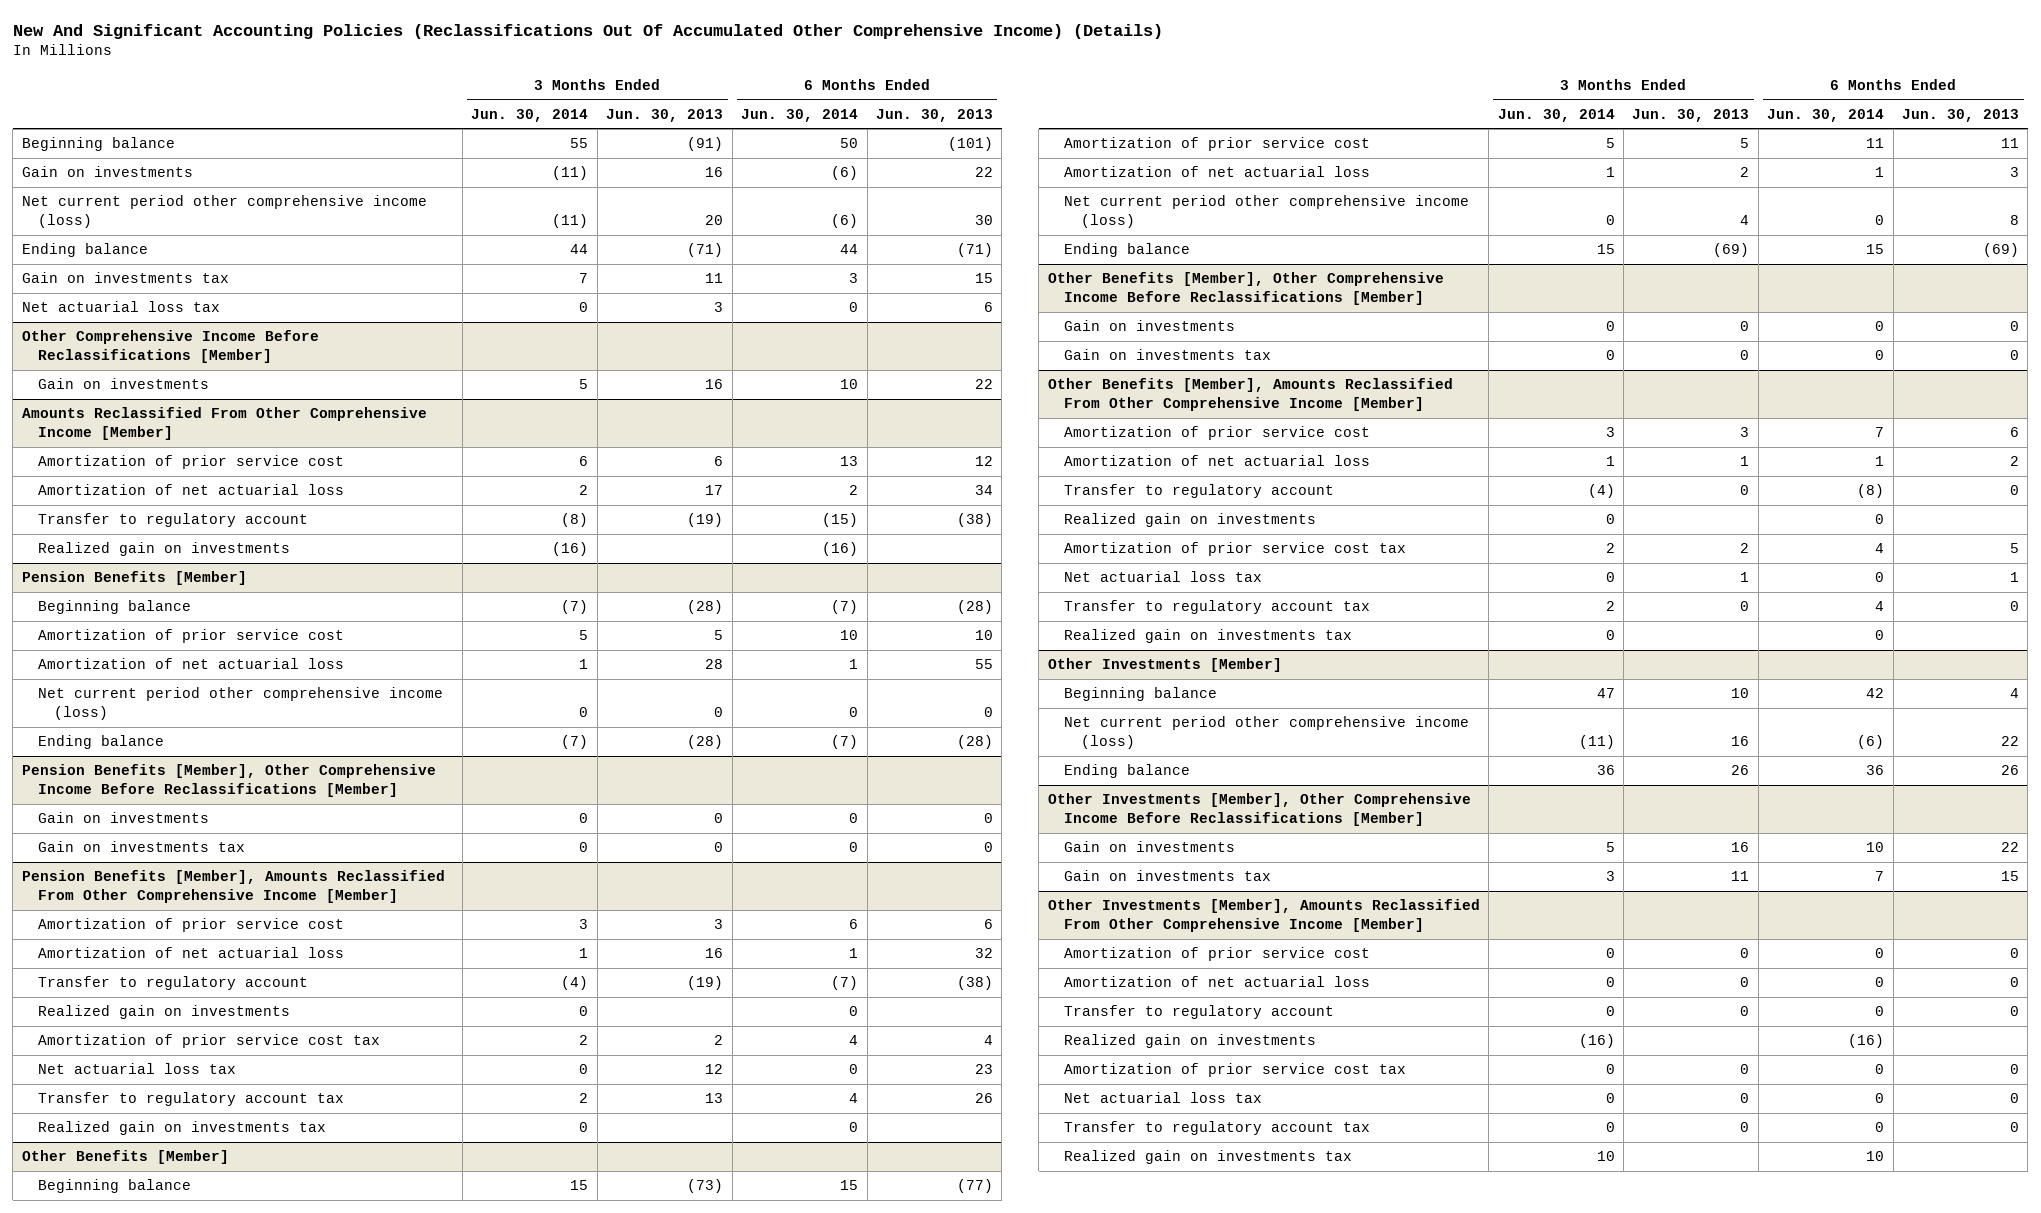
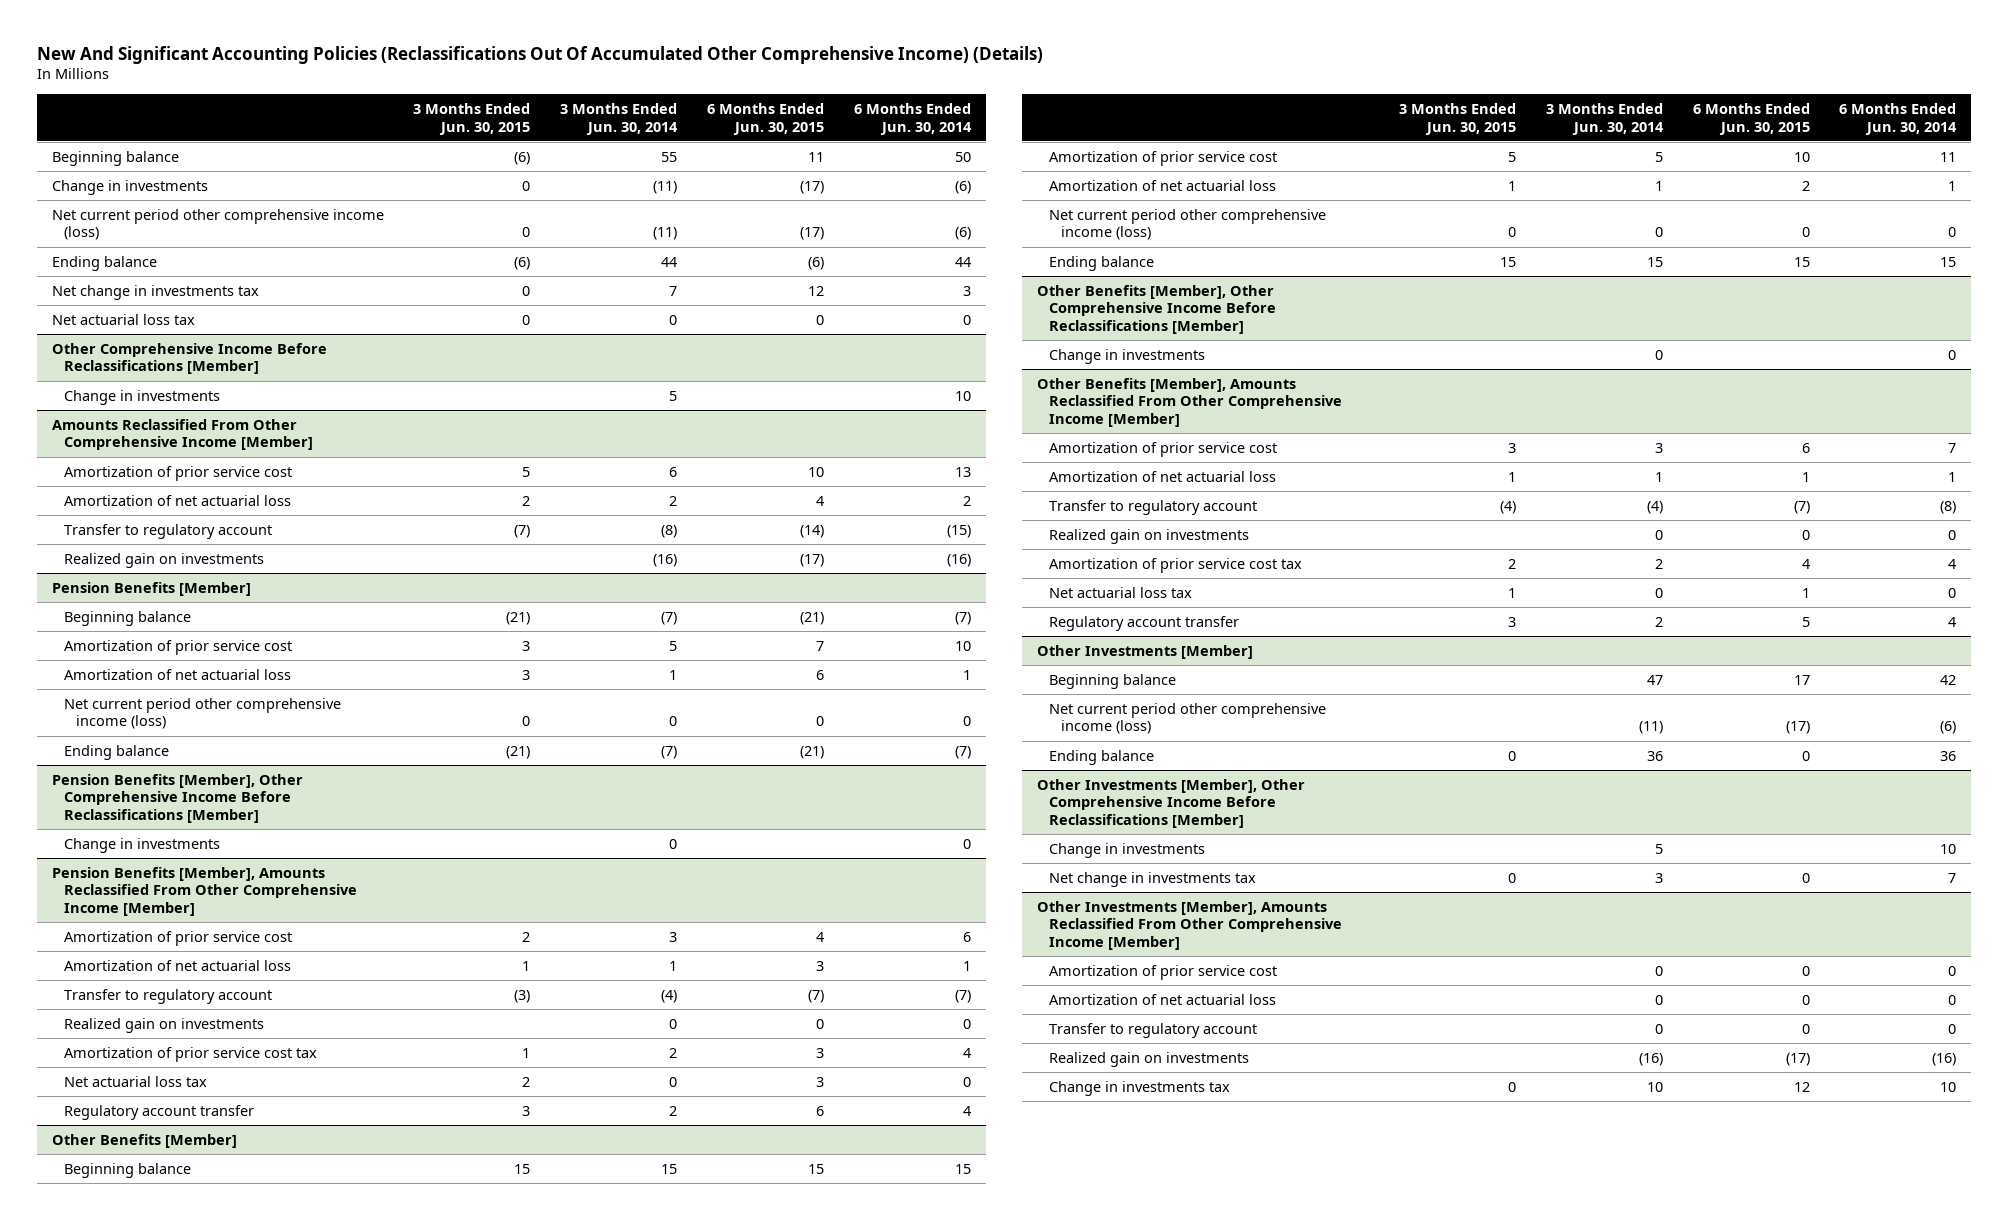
[606,108,724,122] Jun. 30, 2013 -> none
[876,108,994,122] Jun. 30, 2013 -> none
none -> [413,103,531,135] 3 Months Ended Jun. 30, 2015
none -> [706,103,824,135] 6 Months Ended Jun. 30, 2015
[21,166,193,178] Gain on investments -> [51,179,208,195] Change in investments
[21,272,229,284] Gain on investments tax -> [51,284,259,300] Net change in investments tax
[38,378,210,390] Gain on investments -> [63,389,220,405] Change in investments
[38,841,246,853] Gain on investments tax -> none
[38,812,210,824] Gain on investments -> [63,837,220,853] Change in investments
[38,1121,327,1136] Realized gain on investments tax -> none
[38,1092,345,1107] Transfer to regulatory account tax -> [63,1104,254,1120] Regulatory account transfer
[1064,349,1272,361] Gain on investments tax -> none
[1064,320,1236,332] Gain on investments -> [1049,348,1206,364] Change in investments
[1064,629,1353,644] Realized gain on investments tax -> none
[1064,600,1371,615] Transfer to regulatory account tax -> [1049,615,1240,631] Regulatory account transfer
[1064,841,1236,853] Gain on investments -> [1049,842,1206,858] Change in investments
[1064,870,1272,882] Gain on investments tax -> [1049,871,1257,887] Net change in investments tax
[1064,1063,1407,1078] Amortization of prior service cost tax -> none
[1064,1092,1263,1104] Net actuarial loss tax -> none
[1064,1121,1371,1136] Transfer to regulatory account tax -> none
[1064,1150,1353,1165] Realized gain on investments tax -> [1049,1080,1231,1096] Change in investments tax

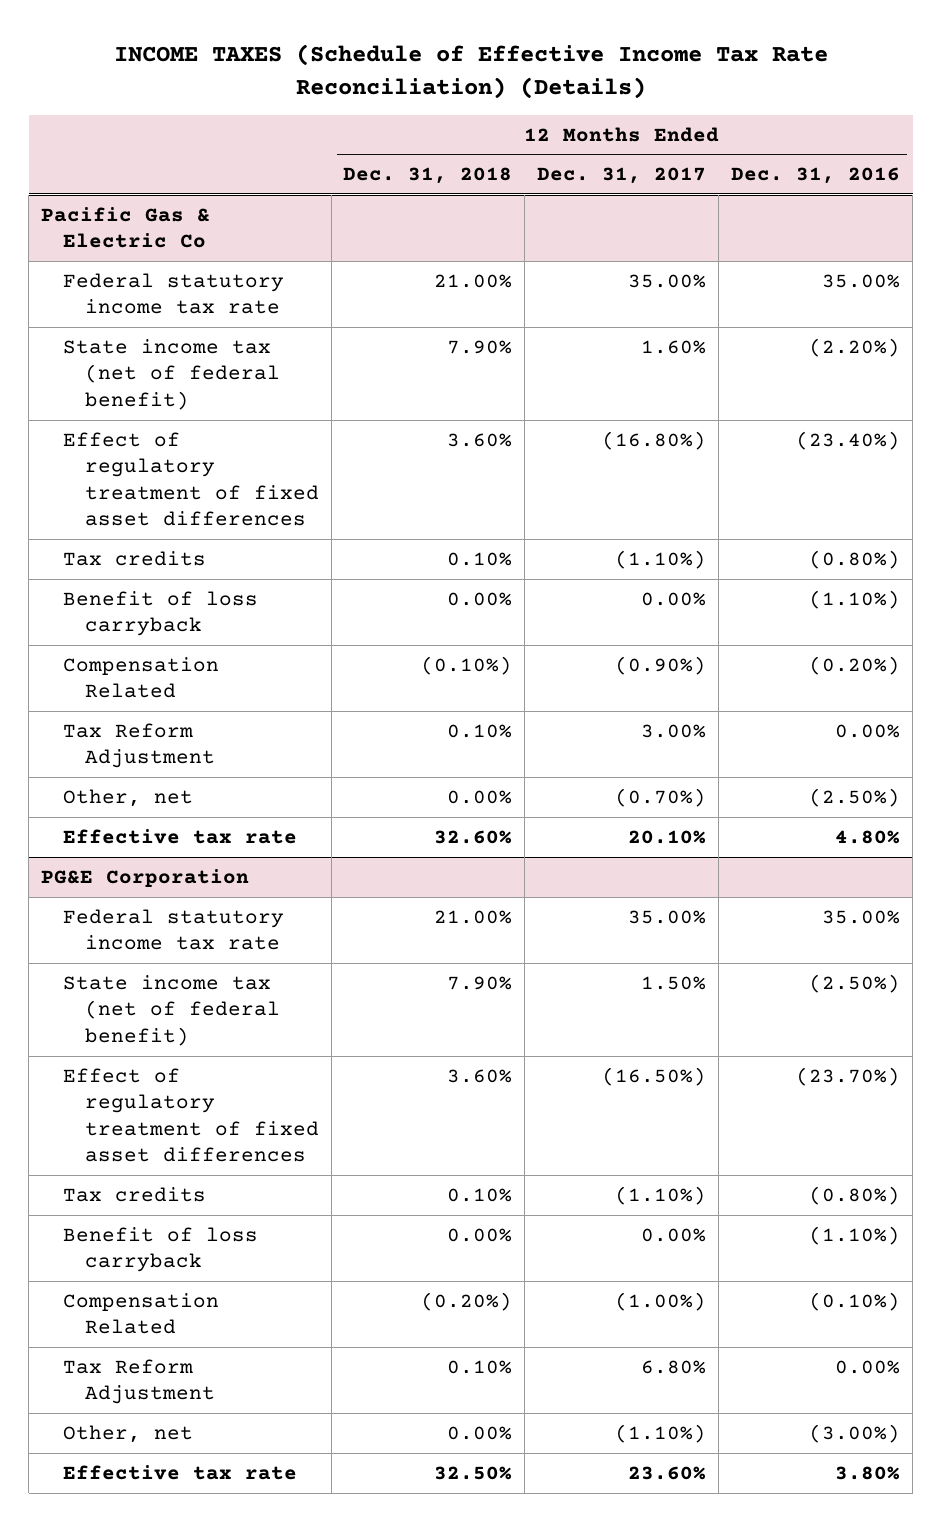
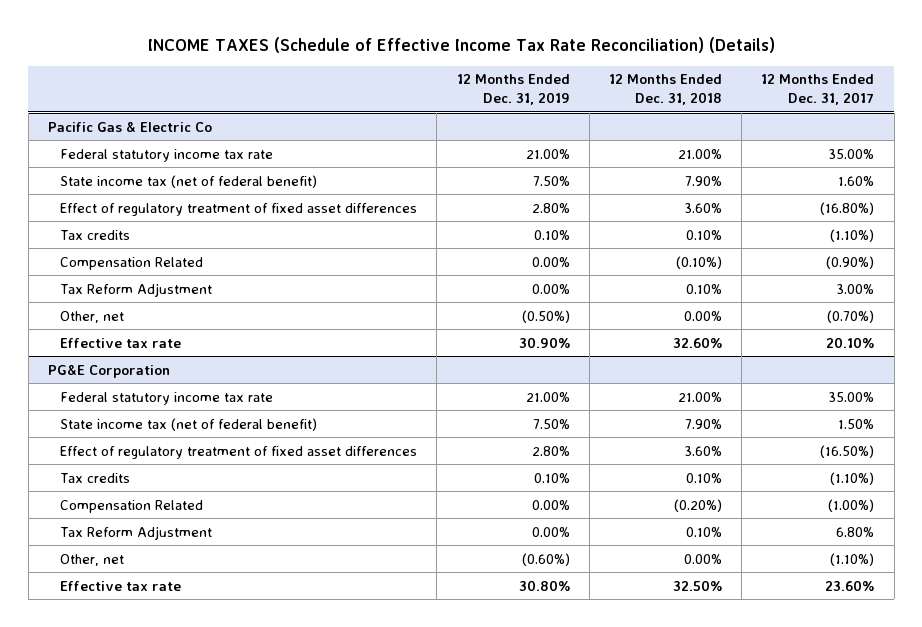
[731,167,901,185] Dec. 31, 2016 -> none
none -> [456,74,570,105] 12 Months Ended Dec. 31, 2019
[62,590,258,637] Benefit of loss carryback -> none
[62,1226,258,1273] Benefit of loss carryback -> none

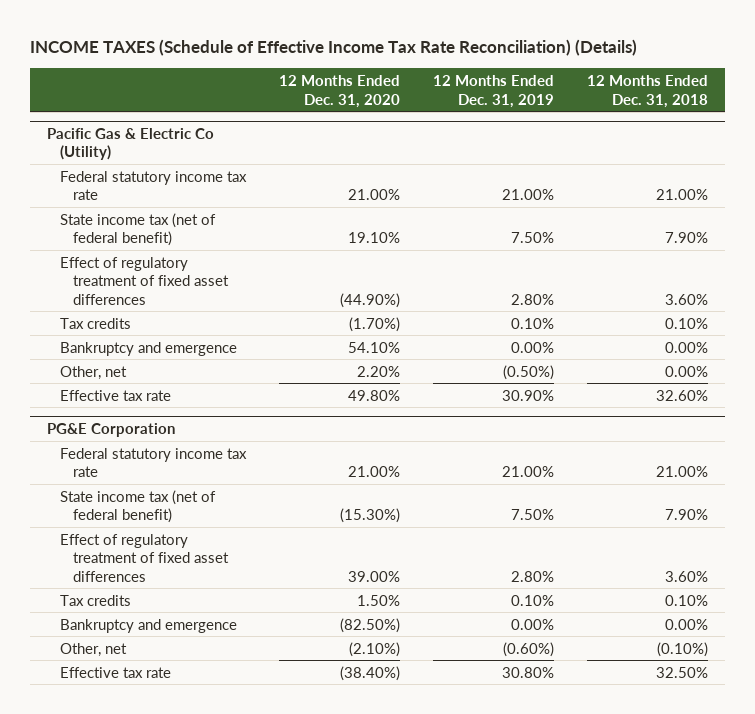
[761,74,875,105] 12 Months Ended Dec. 31, 2017 -> none
none -> [279,74,401,108] 12 Months Ended Dec. 31, 2020
[47,120,212,132] Pacific Gas & Electric Co -> [46,127,214,161] Pacific Gas & Electric Co (Utility)
[60,256,204,270] Compensation Related -> none
[60,282,213,297] Tax Reform Adjustment -> none
none -> [60,341,238,356] Bankruptcy and emergence
[60,499,204,513] Compensation Related -> none
[60,525,213,540] Tax Reform Adjustment -> none
none -> [60,618,238,633] Bankruptcy and emergence
[684,553,723,564] 0.00% -> [657,641,709,657] (0.10%)

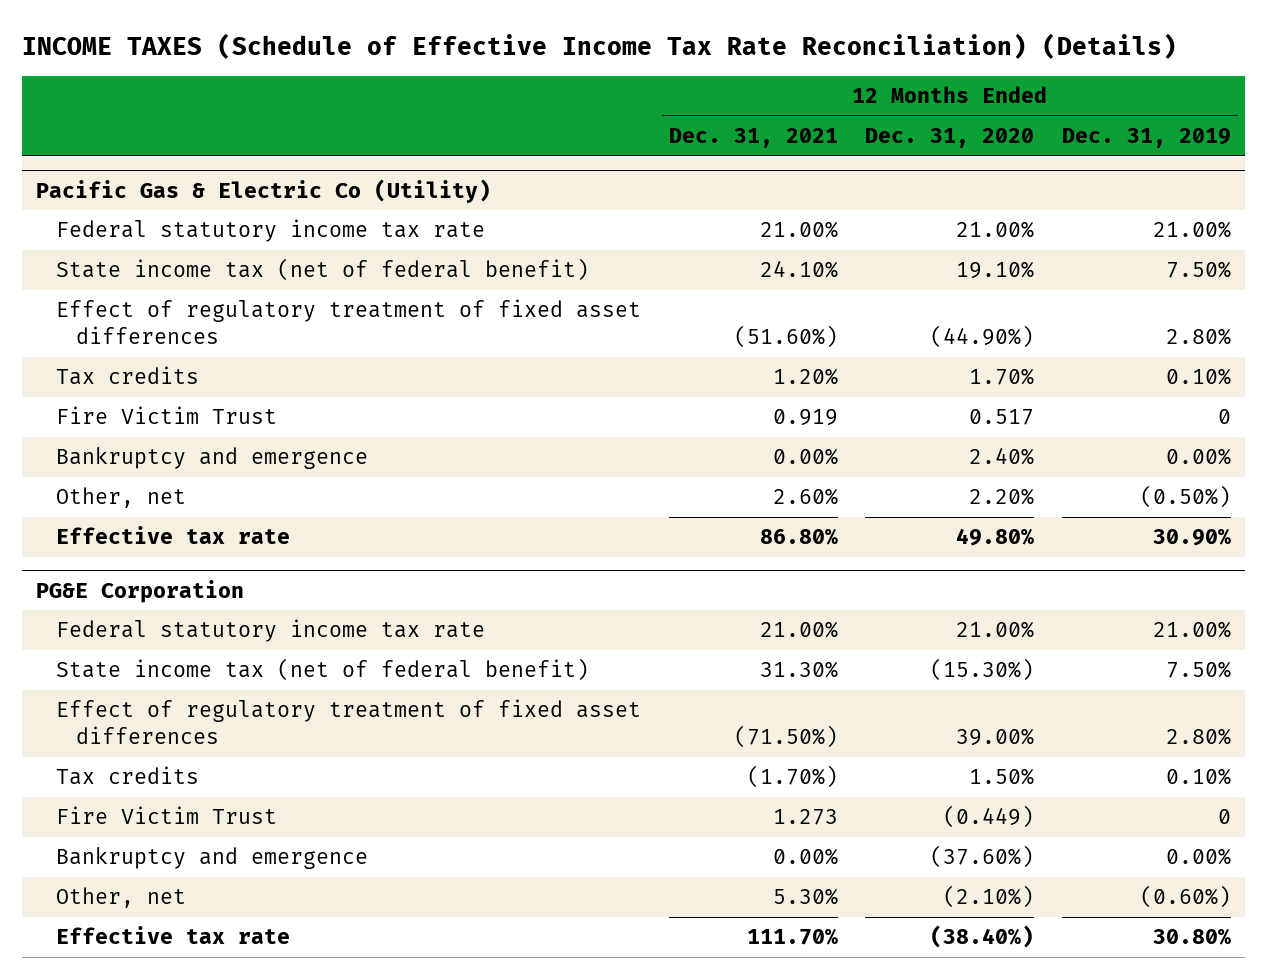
[587,74,709,108] 12 Months Ended Dec. 31, 2018 -> none
none -> [668,128,838,149] Dec. 31, 2021
[349,316,401,332] (1.70%) -> [969,368,1035,386] 1.70%
none -> [55,406,277,425] Fire Victim Trust
[348,341,401,353] 54.10% -> [969,447,1035,466] 2.40%
none -> [55,806,277,825] Fire Victim Trust
[340,617,401,633] (82.50%) -> [930,845,1035,869] (37.60%)

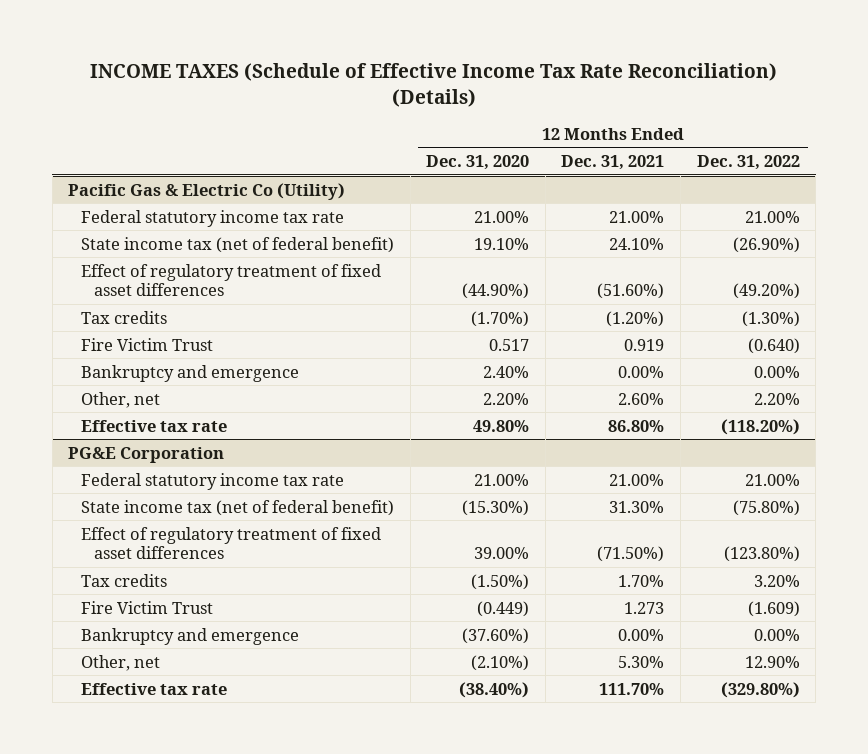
[1061,128,1231,149] Dec. 31, 2019 -> none
none -> [696,154,800,170] Dec. 31, 2022
[772,368,838,386] 1.20% -> [606,310,665,327] (1.20%)
[969,368,1035,386] 1.70% -> [471,310,530,327] (1.70%)
[746,765,838,789] (1.70%) -> [618,574,665,587] 1.70%
[969,768,1035,786] 1.50% -> [471,573,530,590] (1.50%)

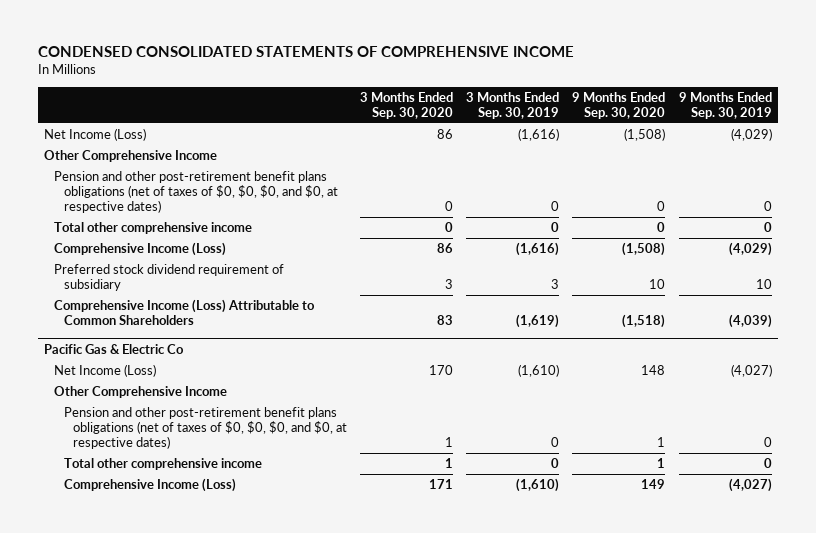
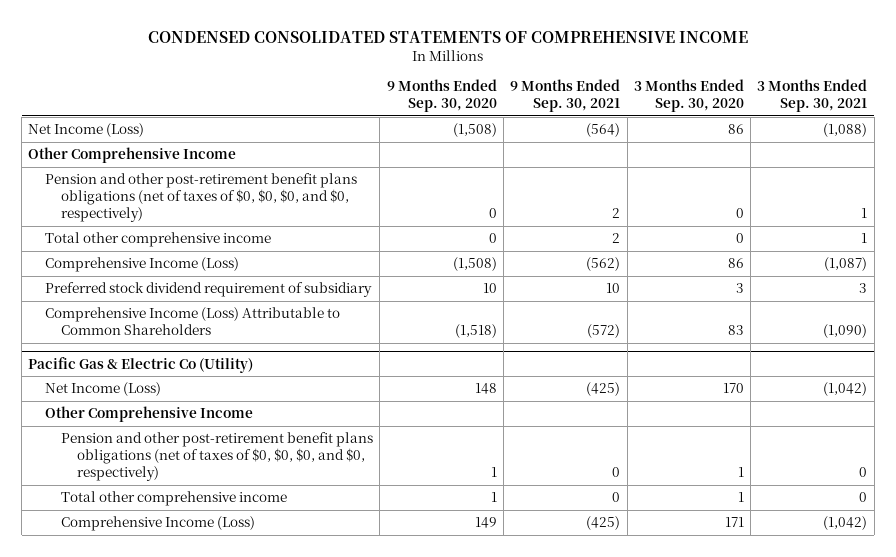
[466,92,560,119] 3 Months Ended Sep. 30, 2019 -> none
[678,92,772,119] 9 Months Ended Sep. 30, 2019 -> none
none -> [510,79,621,113] 9 Months Ended Sep. 30, 2021
none -> [757,79,868,113] 3 Months Ended Sep. 30, 2021
[53,171,338,213] Pension and other post-retirement benefit plans obligations (net of taxes of $0, $0, $0, and $0, at respective dates) -> [44,173,357,223] Pension and other post-retirement benefit plans obligations (net of taxes of $0, $0, $0, and $0, respectively)
[44,343,185,354] Pacific Gas & Electric Co -> [28,356,254,373] Pacific Gas & Electric Co (Utility)
[63,407,348,449] Pension and other post-retirement benefit plans obligations (net of taxes of $0, $0, $0, and $0, at respective dates) -> [60,432,373,482] Pension and other post-retirement benefit plans obligations (net of taxes of $0, $0, $0, and $0, respectively)

